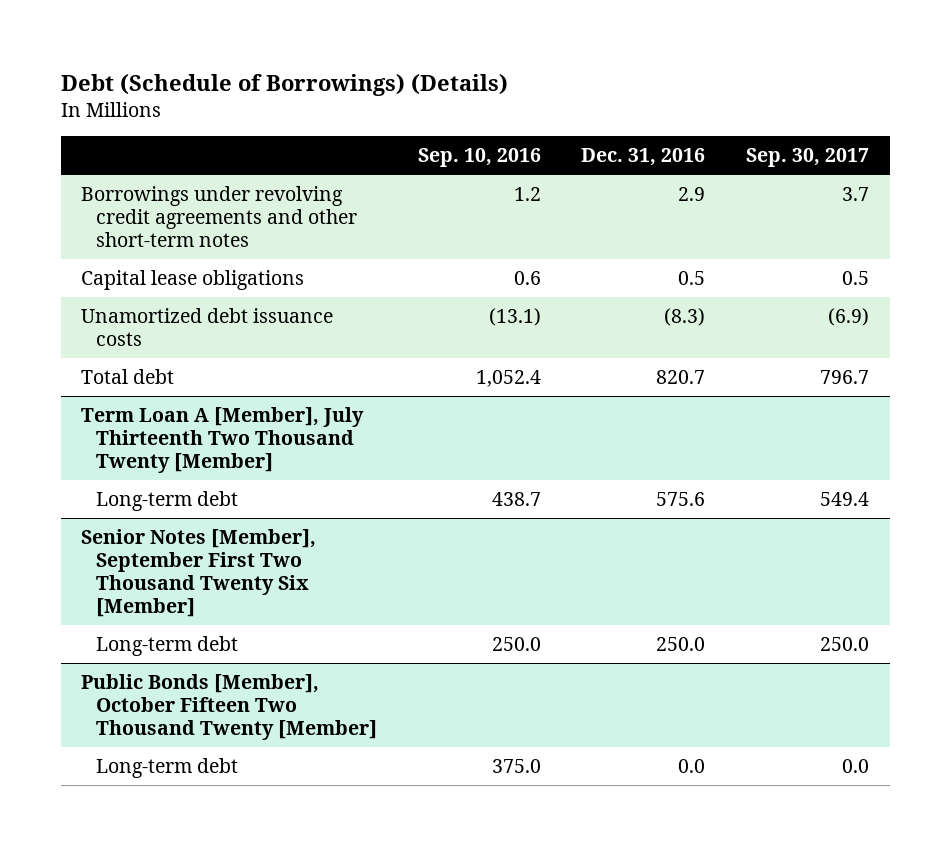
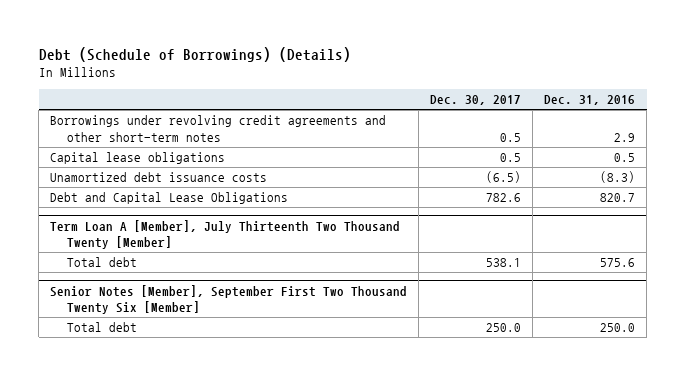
[417,148,541,168] Sep. 10, 2016 -> none
[746,148,870,168] Sep. 30, 2017 -> none
none -> [430,95,522,106] Dec. 30, 2017
[81,368,175,384] Total debt -> [50,192,289,205] Debt and Capital Lease Obligations
[95,490,238,511] Long-term debt -> [67,257,138,268] Total debt
[81,673,377,740] Public Bonds [Member], October Fifteen Two Thousand Twenty [Member] -> none
[95,757,238,778] Long-term debt -> none
[95,635,238,656] Long-term debt -> [67,322,138,333] Total debt

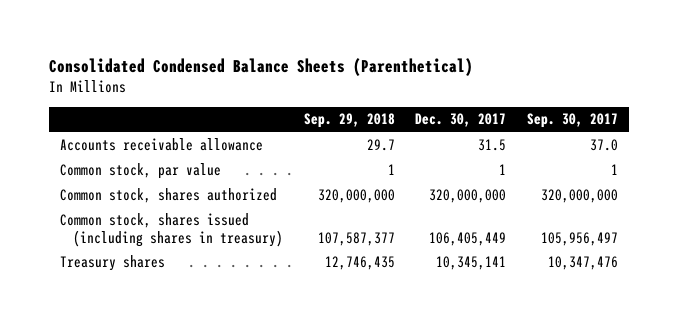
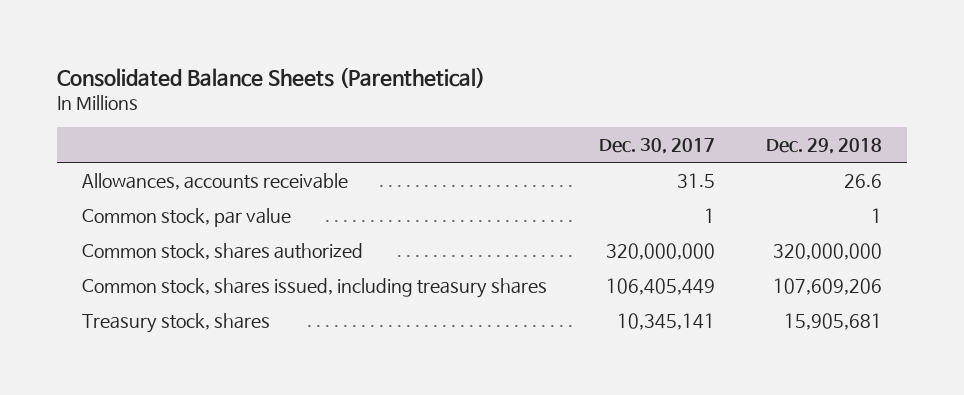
[49,58,474,77] Consolidated Condensed Balance Sheets (Parenthetical) -> [56,66,485,88] Consolidated Balance Sheets (Parenthetical)
[303,113,395,129] Sep. 29, 2018 -> none
[527,113,619,129] Sep. 30, 2017 -> none
none -> [765,138,882,155] Dec. 29, 2018
[59,138,263,152] Accounts receivable allowance -> [82,172,349,190] Allowances, accounts receivable
[59,213,283,248] Common stock, shares issued (including shares in treasury) -> [82,277,548,298] Common stock, shares issued, including treasury shares
[59,255,165,272] Treasury shares -> [82,312,271,333] Treasury stock, shares

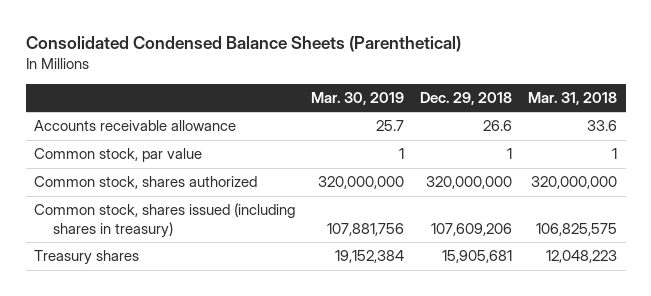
[56,66,485,88] Consolidated Balance Sheets (Parenthetical) -> [25,35,461,52] Consolidated Condensed Balance Sheets (Parenthetical)
[598,138,715,155] Dec. 30, 2017 -> none
none -> [311,91,405,105] Mar. 30, 2019
none -> [528,91,618,105] Mar. 31, 2018
[82,172,349,190] Allowances, accounts receivable -> [34,120,237,132] Accounts receivable allowance
[82,277,548,298] Common stock, shares issued, including treasury shares -> [34,203,296,238] Common stock, shares issued (including shares in treasury)
[82,312,271,333] Treasury stock, shares -> [34,250,140,266] Treasury shares

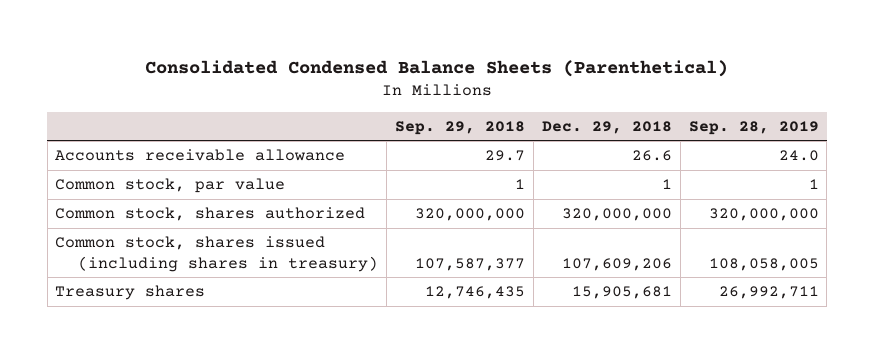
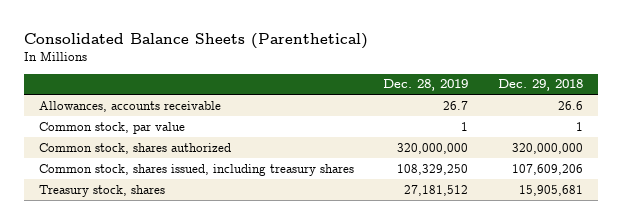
[145,59,729,77] Consolidated Condensed Balance Sheets (Parenthetical) -> [24,32,369,49] Consolidated Balance Sheets (Parenthetical)
[394,120,525,135] Sep. 29, 2018 -> none
[688,120,819,135] Sep. 28, 2019 -> none
none -> [383,79,469,92] Dec. 28, 2019
[55,149,346,162] Accounts receivable allowance -> [38,100,221,112] Allowances, accounts receivable
[55,236,379,272] Common stock, shares issued (including shares in treasury) -> [38,163,354,176] Common stock, shares issued, including treasury shares
[55,285,206,301] Treasury shares -> [38,184,165,197] Treasury stock, shares

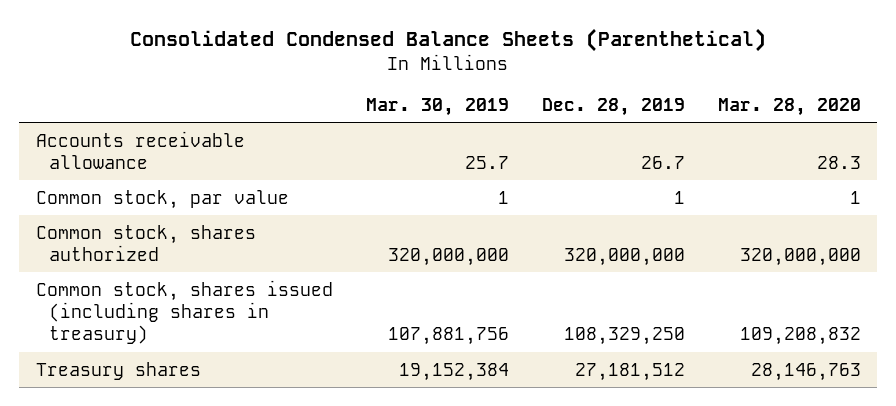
[24,32,369,49] Consolidated Balance Sheets (Parenthetical) -> [130,28,767,53] Consolidated Condensed Balance Sheets (Parenthetical)
[498,79,584,92] Dec. 29, 2018 -> none
none -> [365,97,509,116] Mar. 30, 2019
none -> [717,97,861,116] Mar. 28, 2020
[38,100,221,112] Allowances, accounts receivable -> [35,130,245,169] Accounts receivable allowance
[38,163,354,176] Common stock, shares issued, including treasury shares -> [35,279,333,345] Common stock, shares issued (including shares in treasury)
[38,184,165,197] Treasury stock, shares -> [35,361,201,380] Treasury shares

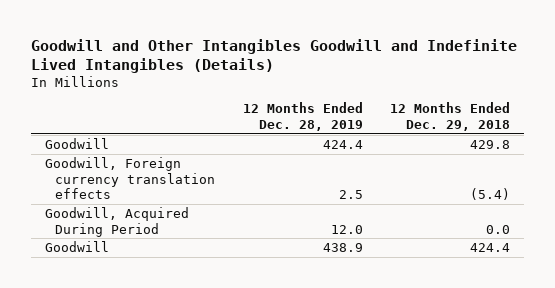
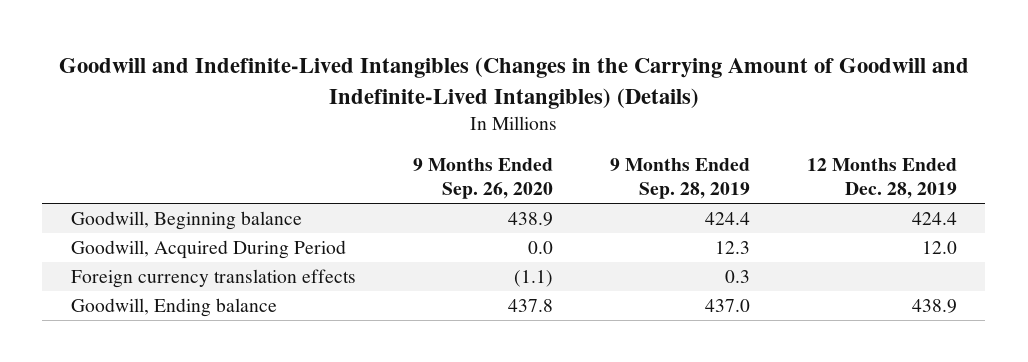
[31,38,518,73] Goodwill and Other Intangibles Goodwill and Indefinite Lived Intangibles (Details) -> [58,57,969,109] Goodwill and Indefinite-Lived Intangibles (Changes in the Carrying Amount of Goodwill and Indefinite-Lived Intangibles) (Details)
[390,102,511,131] 12 Months Ended Dec. 29, 2018 -> none
none -> [412,157,553,200] 9 Months Ended Sep. 26, 2020
none -> [609,157,750,200] 9 Months Ended Sep. 28, 2019
[44,157,216,199] Goodwill, Foreign currency translation effects -> none
[44,138,109,150] Goodwill -> [70,211,302,231] Goodwill, Beginning balance
none -> [70,269,356,289] Foreign currency translation effects
[44,241,109,253] Goodwill -> [70,298,277,318] Goodwill, Ending balance

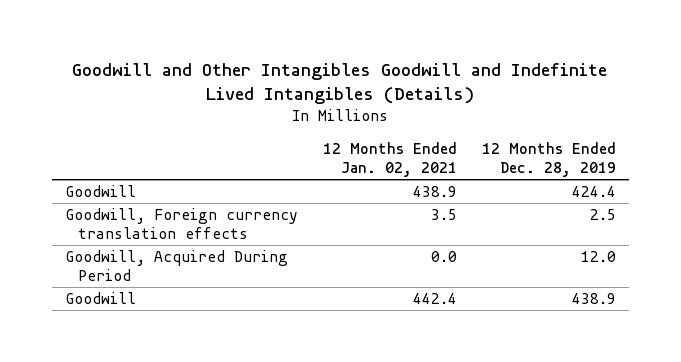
[58,57,969,109] Goodwill and Indefinite-Lived Intangibles (Changes in the Carrying Amount of Goodwill and Indefinite-Lived Intangibles) (Details) -> [72,63,608,105] Goodwill and Other Intangibles Goodwill and Indefinite Lived Intangibles (Details)
[412,157,553,200] 9 Months Ended Sep. 26, 2020 -> none
[609,157,750,200] 9 Months Ended Sep. 28, 2019 -> none
none -> [322,141,457,177] 12 Months Ended Jan. 02, 2021
[70,211,302,231] Goodwill, Beginning balance -> [64,184,136,197] Goodwill
none -> [64,207,298,239] Goodwill, Foreign currency translation effects
[70,269,356,289] Foreign currency translation effects -> none
[70,298,277,318] Goodwill, Ending balance -> [64,291,136,304] Goodwill

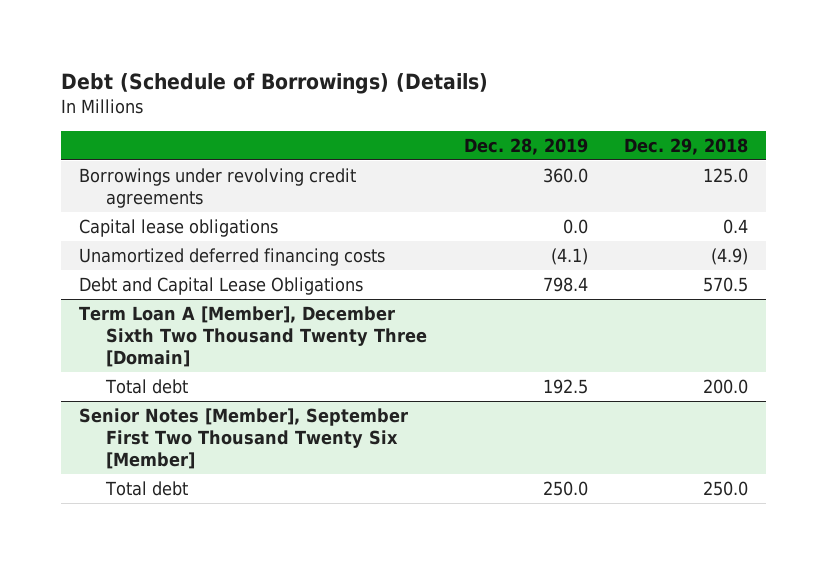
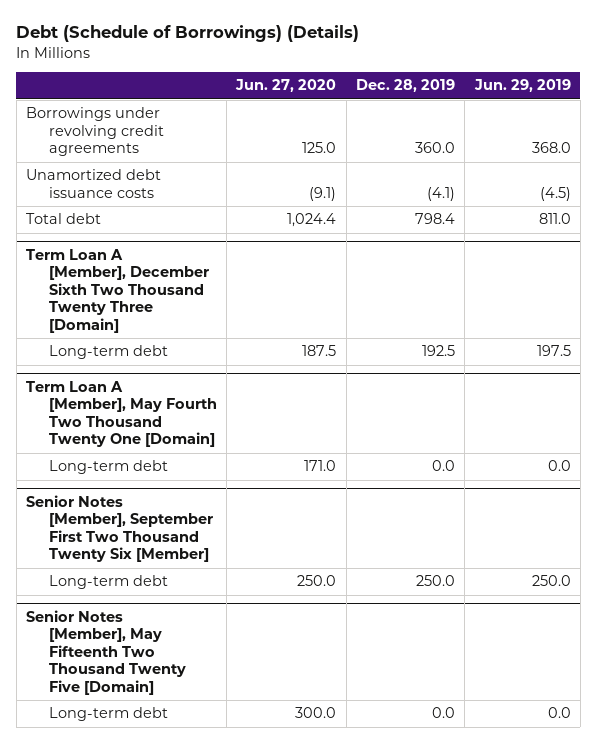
[623,137,748,155] Dec. 29, 2018 -> none
none -> [235,79,337,93] Jun. 27, 2020
none -> [473,79,571,93] Jun. 29, 2019
[78,219,278,238] Capital lease obligations -> none
[78,248,385,267] Unamortized deferred financing costs -> [26,169,162,198] Unamortized debt issuance costs
[78,277,363,296] Debt and Capital Lease Obligations -> [26,213,102,225] Total debt
[105,379,189,395] Total debt -> [48,345,168,360] Long-term debt
none -> [26,381,217,448] Term Loan A [Member], May Fourth Two Thousand Twenty One [Domain]
none -> [48,460,168,475] Long-term debt
[105,481,189,497] Total debt -> [48,575,168,590] Long-term debt
none -> [26,610,186,695] Senior Notes [Member], May Fifteenth Two Thousand Twenty Five [Domain]
none -> [48,707,168,722] Long-term debt

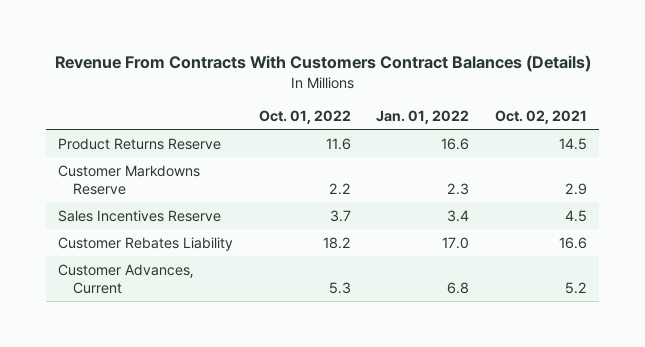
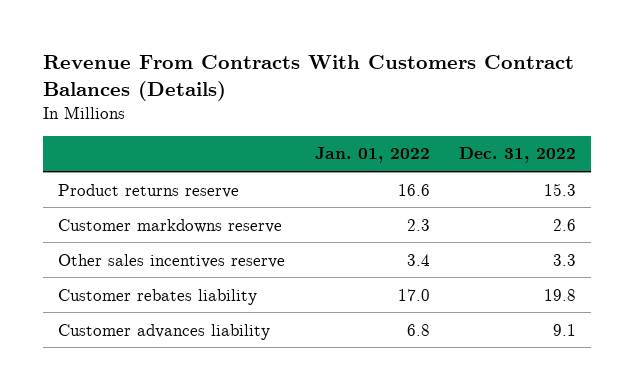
[258,109,351,124] Oct. 01, 2022 -> none
[494,109,587,124] Oct. 02, 2021 -> none
none -> [459,147,577,164] Dec. 31, 2022
[58,137,222,150] Product Returns Reserve -> [57,183,239,198] Product returns reserve
[58,164,201,195] Customer Markdowns Reserve -> [57,218,282,233] Customer markdowns reserve
[58,209,222,222] Sales Incentives Reserve -> [57,253,285,268] Other sales incentives reserve
[58,236,234,251] Customer Rebates Liability -> [57,288,257,305] Customer rebates liability
[58,263,195,294] Customer Advances, Current -> [57,323,270,340] Customer advances liability

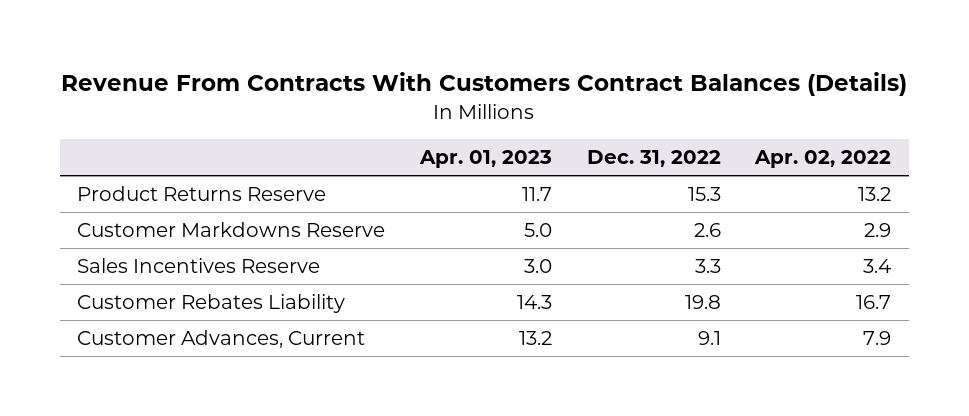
[314,147,430,164] Jan. 01, 2022 -> none
none -> [419,150,553,169] Apr. 01, 2023
none -> [754,150,892,169] Apr. 02, 2022
[57,183,239,198] Product returns reserve -> [77,186,327,202] Product Returns Reserve
[57,218,282,233] Customer markdowns reserve -> [77,222,386,238] Customer Markdowns Reserve
[57,253,285,268] Other sales incentives reserve -> [77,258,321,274] Sales Incentives Reserve
[57,288,257,305] Customer rebates liability -> [77,294,346,314] Customer Rebates Liability
[57,323,270,340] Customer advances liability -> [77,330,366,349] Customer Advances, Current

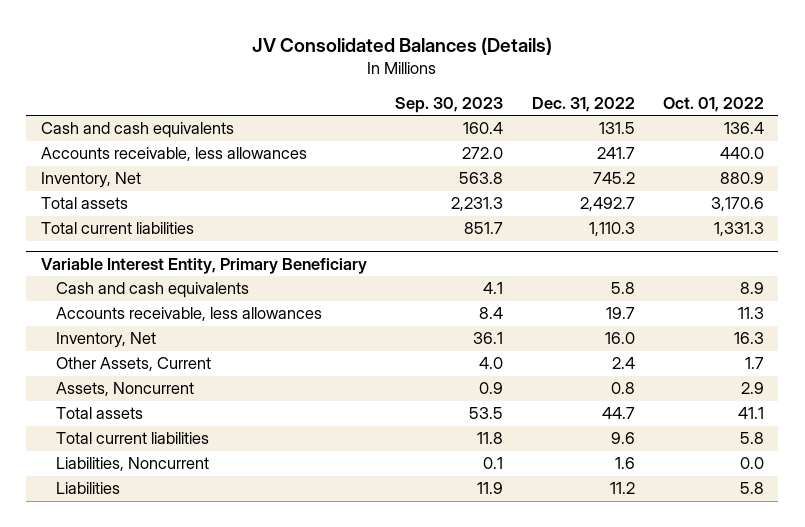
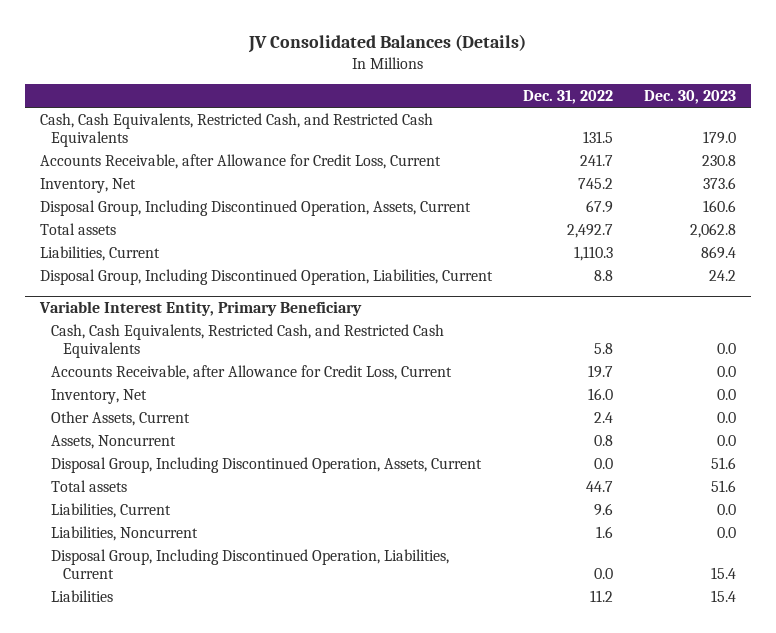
[395,96,504,113] Sep. 30, 2023 -> none
[663,96,765,112] Oct. 01, 2022 -> none
none -> [643,89,736,104] Dec. 30, 2023
[40,122,234,139] Cash and cash equivalents -> [40,112,434,148] Cash, Cash Equivalents, Restricted Cash, and Restricted Cash Equivalents
[40,147,307,162] Accounts receivable, less allowances -> [40,153,442,169] Accounts Receivable, after Allowance for Credit Loss, Current
none -> [40,199,472,216] Disposal Group, Including Discontinued Operation, Assets, Current
[40,222,194,235] Total current liabilities -> [40,245,161,261] Liabilities, Current
none -> [40,268,494,285] Disposal Group, Including Discontinued Operation, Liabilities, Current
[55,282,249,299] Cash and cash equivalents -> [51,323,445,359] Cash, Cash Equivalents, Restricted Cash, and Restricted Cash Equivalents
[55,307,322,322] Accounts receivable, less allowances -> [51,364,453,380] Accounts Receivable, after Allowance for Credit Loss, Current
none -> [51,456,483,473] Disposal Group, Including Discontinued Operation, Assets, Current
[55,432,209,445] Total current liabilities -> [51,502,172,518] Liabilities, Current
none -> [51,548,450,580] Disposal Group, Including Discontinued Operation, Liabilities, Current

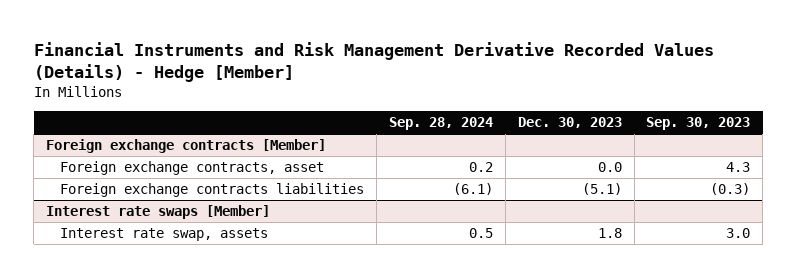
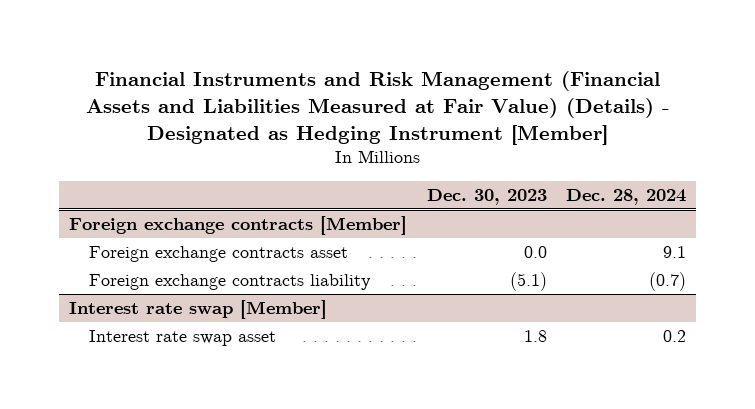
[33,41,714,82] Financial Instruments and Risk Management Derivative Recorded Values (Details) - Hedge [Member] -> [85,71,670,146] Financial Instruments and Risk Management (Financial Assets and Liabilities Measured at Fair Value) (Details) - Designated as Hedging Instrument [Member]
[389,117,494,131] Sep. 28, 2024 -> none
[646,117,751,131] Sep. 30, 2023 -> none
none -> [566,188,687,205] Dec. 28, 2024
[60,161,325,176] Foreign exchange contracts, asset -> [89,245,349,262] Foreign exchange contracts asset
[60,183,365,198] Foreign exchange contracts liabilities -> [89,273,372,290] Foreign exchange contracts liability
[46,205,271,220] Interest rate swaps [Member] -> [69,299,328,319] Interest rate swap [Member]
[60,228,269,242] Interest rate swap, assets -> [89,329,277,346] Interest rate swap asset

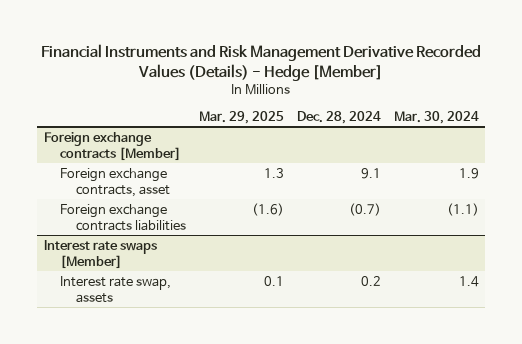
[85,71,670,146] Financial Instruments and Risk Management (Financial Assets and Liabilities Measured at Fair Value) (Details) - Designated as Hedging Instrument [Member] -> [41,43,482,81] Financial Instruments and Risk Management Derivative Recorded Values (Details) - Hedge [Member]
[426,188,547,205] Dec. 30, 2023 -> none
none -> [199,110,285,124] Mar. 29, 2025
none -> [393,110,479,124] Mar. 30, 2024
[89,245,349,262] Foreign exchange contracts asset -> [59,167,171,197] Foreign exchange contracts, asset
[89,273,372,290] Foreign exchange contracts liability -> [59,203,187,231] Foreign exchange contracts liabilities
[69,299,328,319] Interest rate swap [Member] -> [43,239,157,269] Interest rate swaps [Member]
[89,329,277,346] Interest rate swap asset -> [59,275,171,303] Interest rate swap, assets

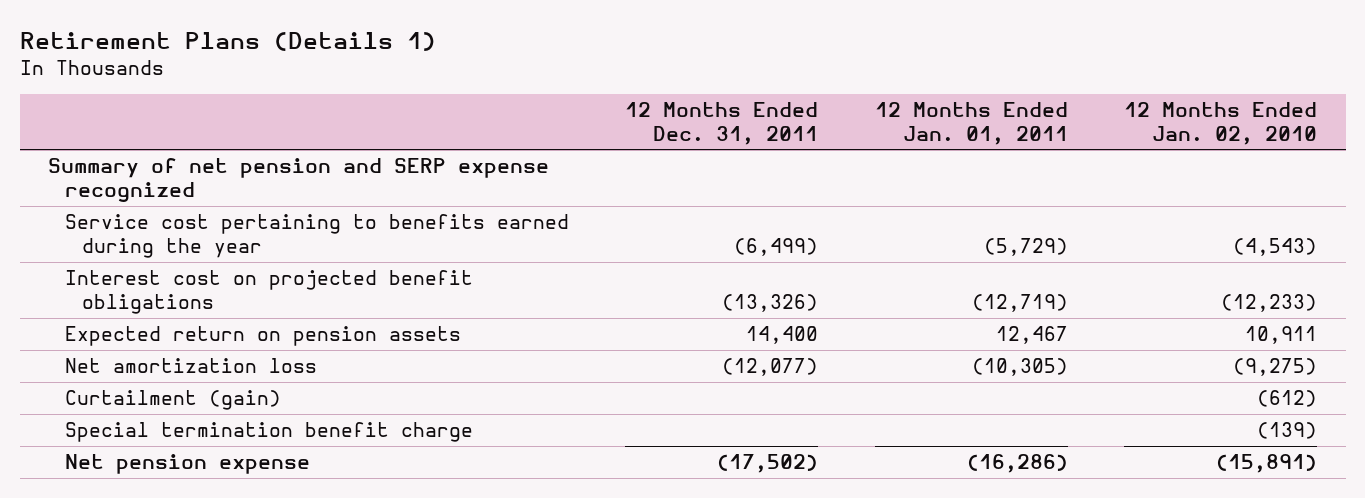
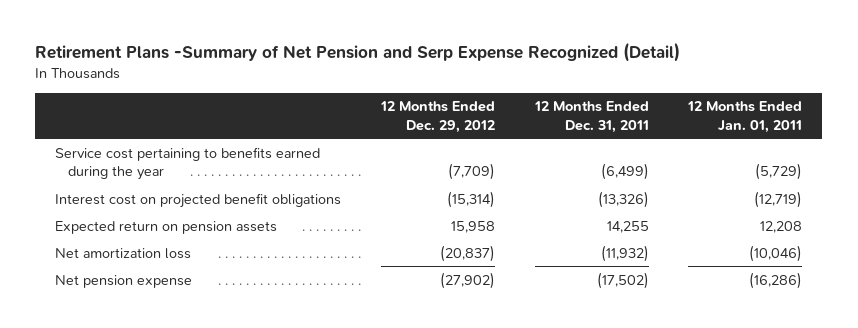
[19,32,436,52] Retirement Plans (Details 1) -> [35,42,681,63] Retirement Plans -Summary of Net Pension and Serp Expense Recognized (Detail)
[1124,101,1318,145] 12 Months Ended Jan. 02, 2010 -> none
none -> [380,101,496,133] 12 Months Ended Dec. 29, 2012
[47,158,549,203] Summary of net pension and SERP expense recognized -> none
[64,390,281,411] Curtailment (gain) -> none
[64,422,473,443] Special termination benefit charge -> none
[746,326,819,345] 14,400 -> [606,220,649,233] 14,255
[995,326,1068,345] 12,467 -> [760,220,803,233] 12,208
[722,358,819,377] (12,077) -> [600,244,649,262] (11,932)
[971,358,1068,377] (10,305) -> [749,244,803,262] (10,046)

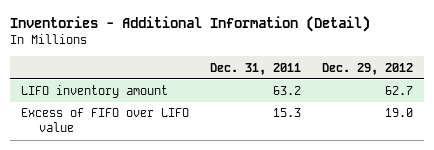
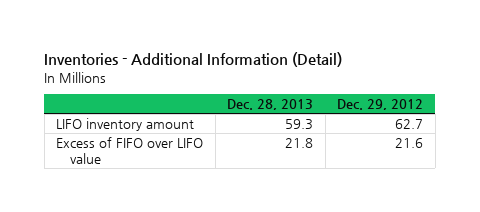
[209,62,301,75] Dec. 31, 2011 -> none
none -> [227,99,314,111] Dec. 28, 2013
[385,108,414,118] 19.0 -> [395,137,424,148] 21.6

